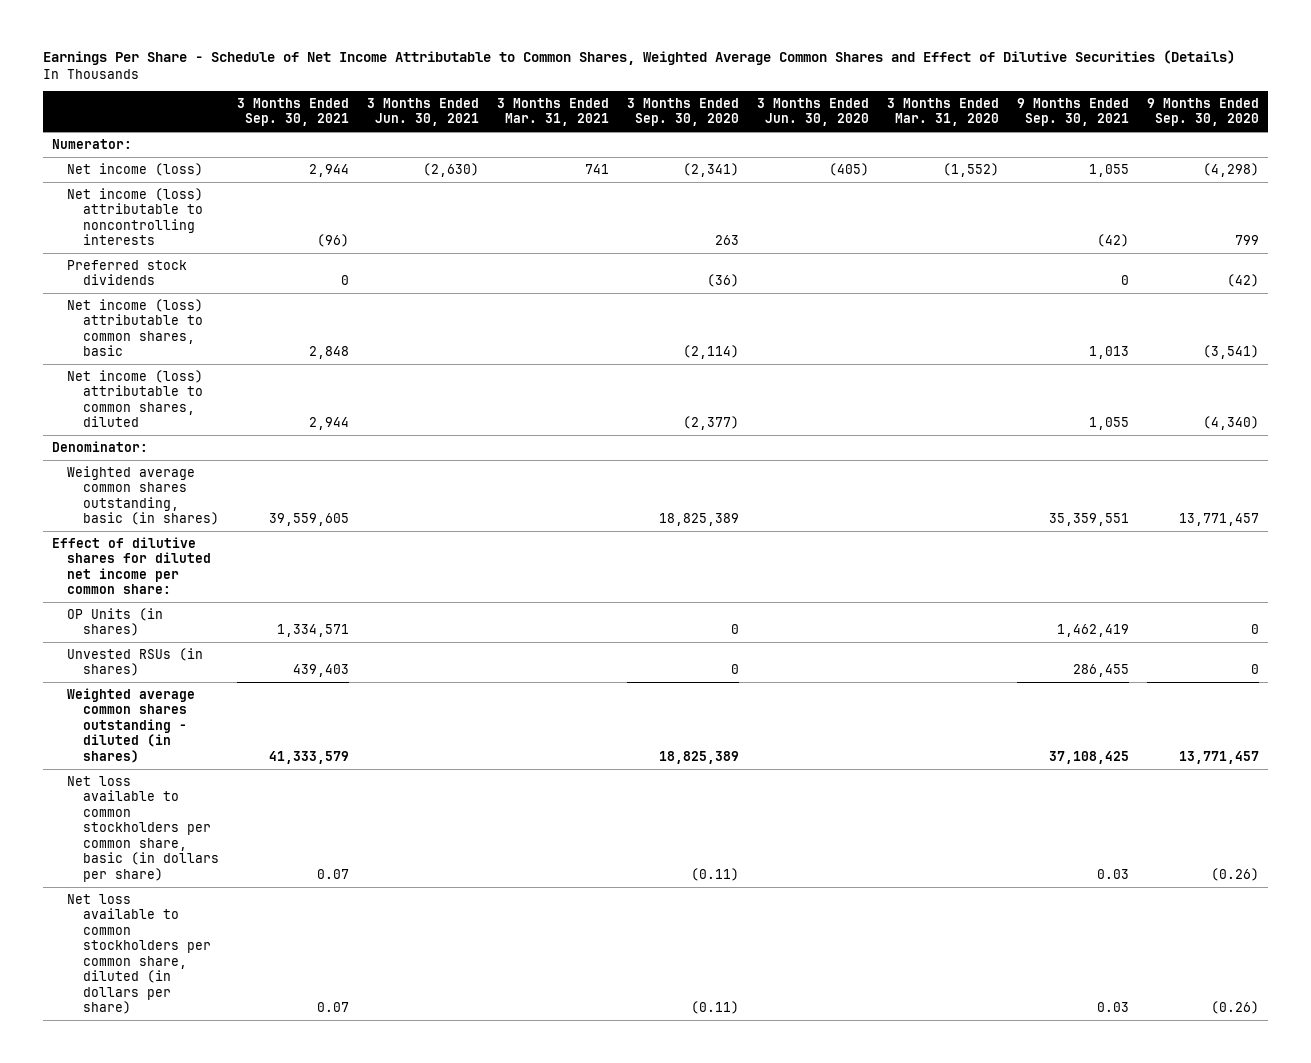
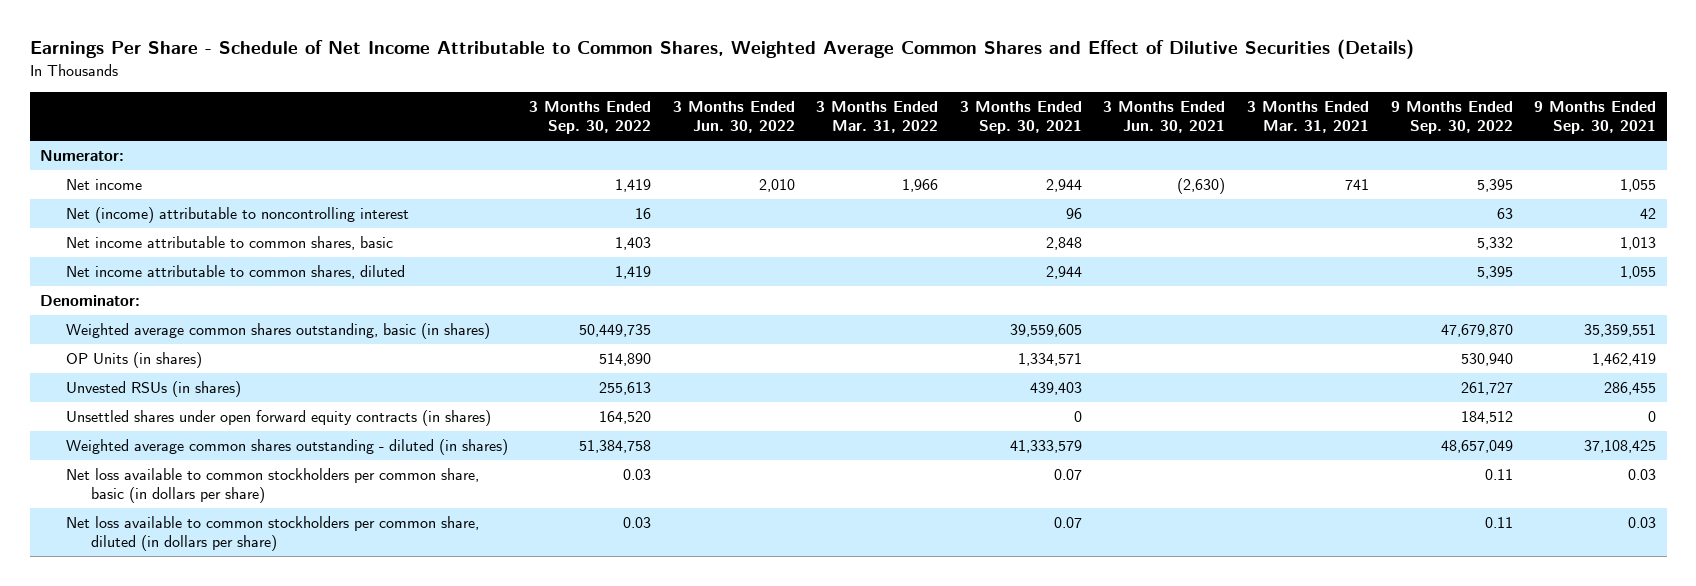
[626,97,739,127] 3 Months Ended Sep. 30, 2020 -> none
[756,97,869,127] 3 Months Ended Jun. 30, 2020 -> none
[886,97,999,127] 3 Months Ended Mar. 31, 2020 -> none
[1146,97,1259,127] 9 Months Ended Sep. 30, 2020 -> none
none -> [529,101,652,135] 3 Months Ended Sep. 30, 2022
none -> [672,101,795,134] 3 Months Ended Jun. 30, 2022
none -> [816,101,939,134] 3 Months Ended Mar. 31, 2022
none -> [1390,101,1513,135] 9 Months Ended Sep. 30, 2022
[67,259,188,286] Preferred stock dividends -> none
[67,162,204,176] Net income (loss) -> [65,179,142,191] Net income
[67,187,204,246] Net income (loss) attributable to noncontrolling interests -> [65,207,409,224] Net (income) attributable to noncontrolling interest
[317,234,350,248] (96) -> [1065,208,1082,220] 96
[1096,234,1129,248] (42) -> [1640,208,1657,220] 42
[67,298,204,357] Net income (loss) attributable to common shares, basic -> [65,236,393,251] Net income attributable to common shares, basic
[67,369,204,428] Net income (loss) attributable to common shares, diluted -> [65,265,405,280] Net income attributable to common shares, diluted
[51,536,212,595] Effect of dilutive shares for diluted net income per common share: -> none
none -> [65,410,491,427] Unsettled shares under open forward equity contracts (in shares)

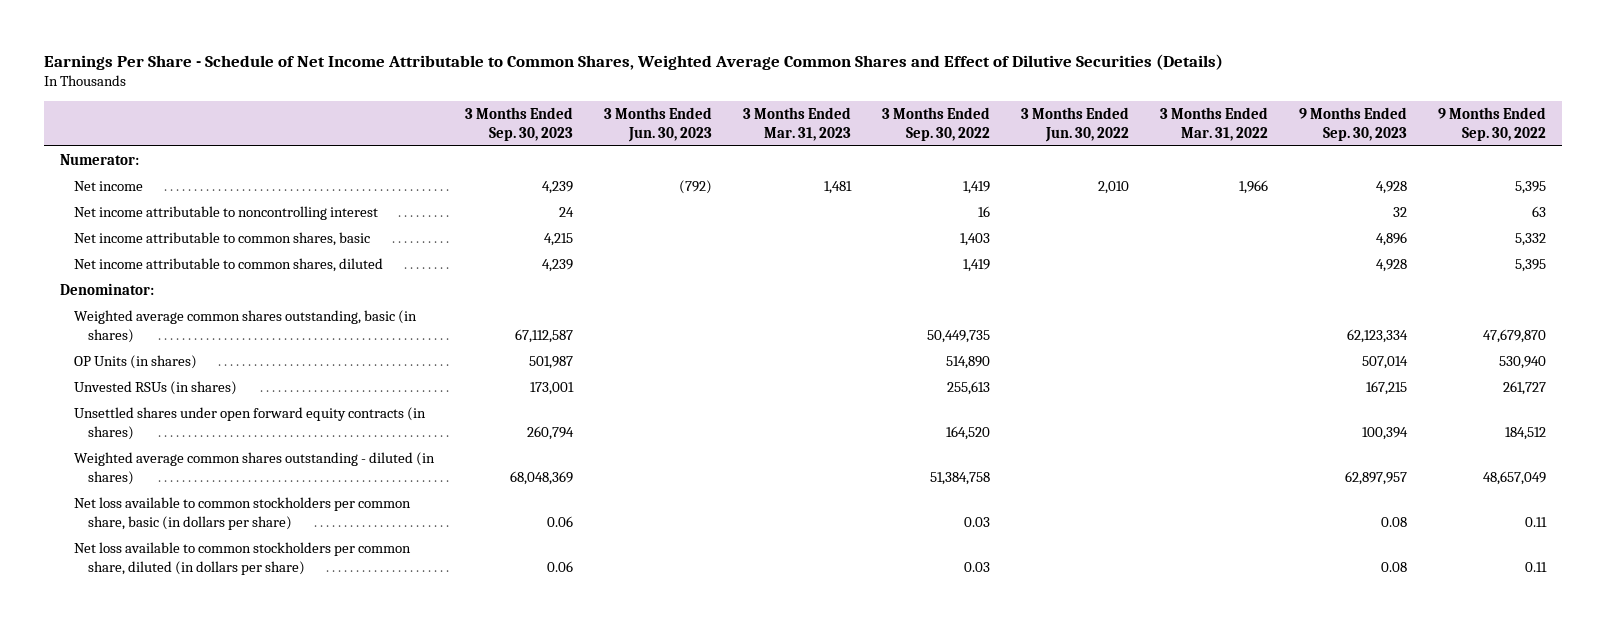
[959,101,1082,135] 3 Months Ended Sep. 30, 2021 -> none
[1103,101,1226,134] 3 Months Ended Jun. 30, 2021 -> none
[1247,101,1370,134] 3 Months Ended Mar. 31, 2021 -> none
[1534,101,1657,135] 9 Months Ended Sep. 30, 2021 -> none
none -> [464,106,573,141] 3 Months Ended Sep. 30, 2023
none -> [603,106,712,142] 3 Months Ended Jun. 30, 2023
none -> [742,106,851,141] 3 Months Ended Mar. 31, 2023
none -> [1299,106,1408,141] 9 Months Ended Sep. 30, 2023
[65,207,409,224] Net (income) attributable to noncontrolling interest -> [73,205,378,220] Net income attributable to noncontrolling interest

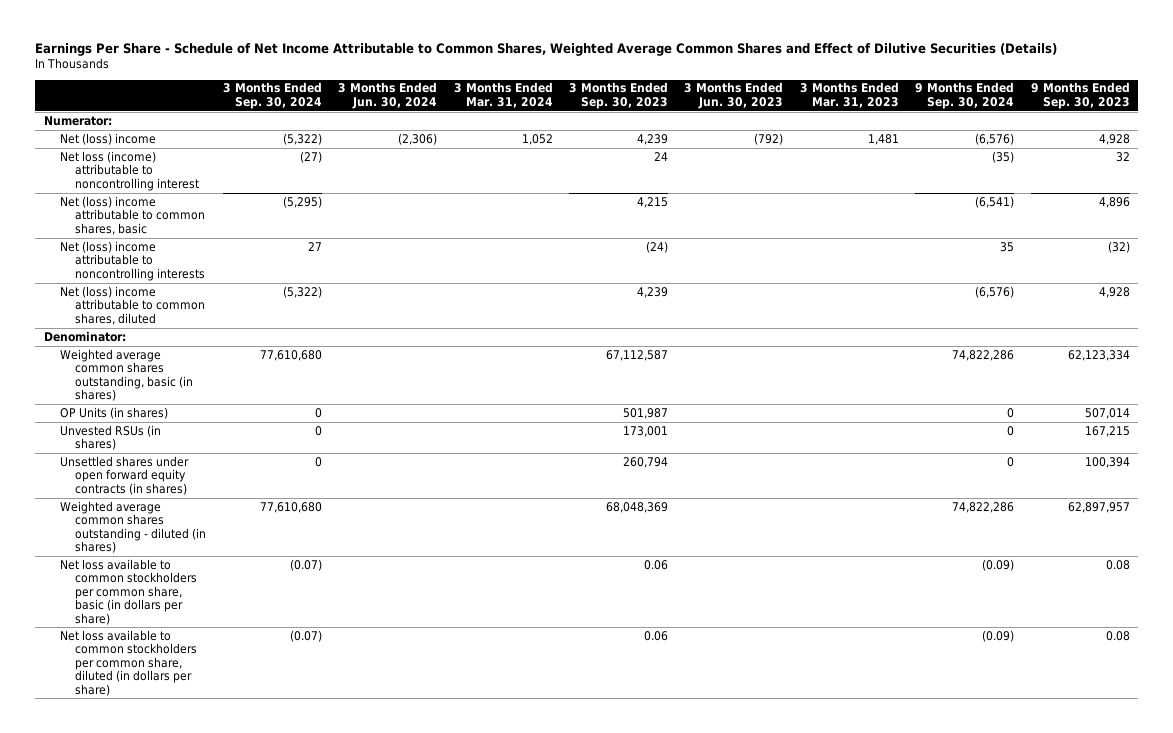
[882,106,991,141] 3 Months Ended Sep. 30, 2022 -> none
[1021,106,1130,142] 3 Months Ended Jun. 30, 2022 -> none
[1160,106,1269,141] 3 Months Ended Mar. 31, 2022 -> none
[1438,106,1547,141] 9 Months Ended Sep. 30, 2022 -> none
none -> [222,82,322,109] 3 Months Ended Sep. 30, 2024
none -> [338,82,438,109] 3 Months Ended Jun. 30, 2024
none -> [453,82,553,108] 3 Months Ended Mar. 31, 2024
none -> [915,82,1015,109] 9 Months Ended Sep. 30, 2024
[73,180,143,191] Net income -> [59,132,156,145] Net (loss) income
[73,205,378,220] Net income attributable to noncontrolling interest -> [59,150,200,191] Net loss (income) attributable to noncontrolling interest
[73,231,370,246] Net income attributable to common shares, basic -> [59,195,206,235] Net (loss) income attributable to common shares, basic
none -> [59,240,206,281] Net (loss) income attributable to noncontrolling interests
[73,257,383,272] Net income attributable to common shares, diluted -> [59,285,206,325] Net (loss) income attributable to common shares, diluted

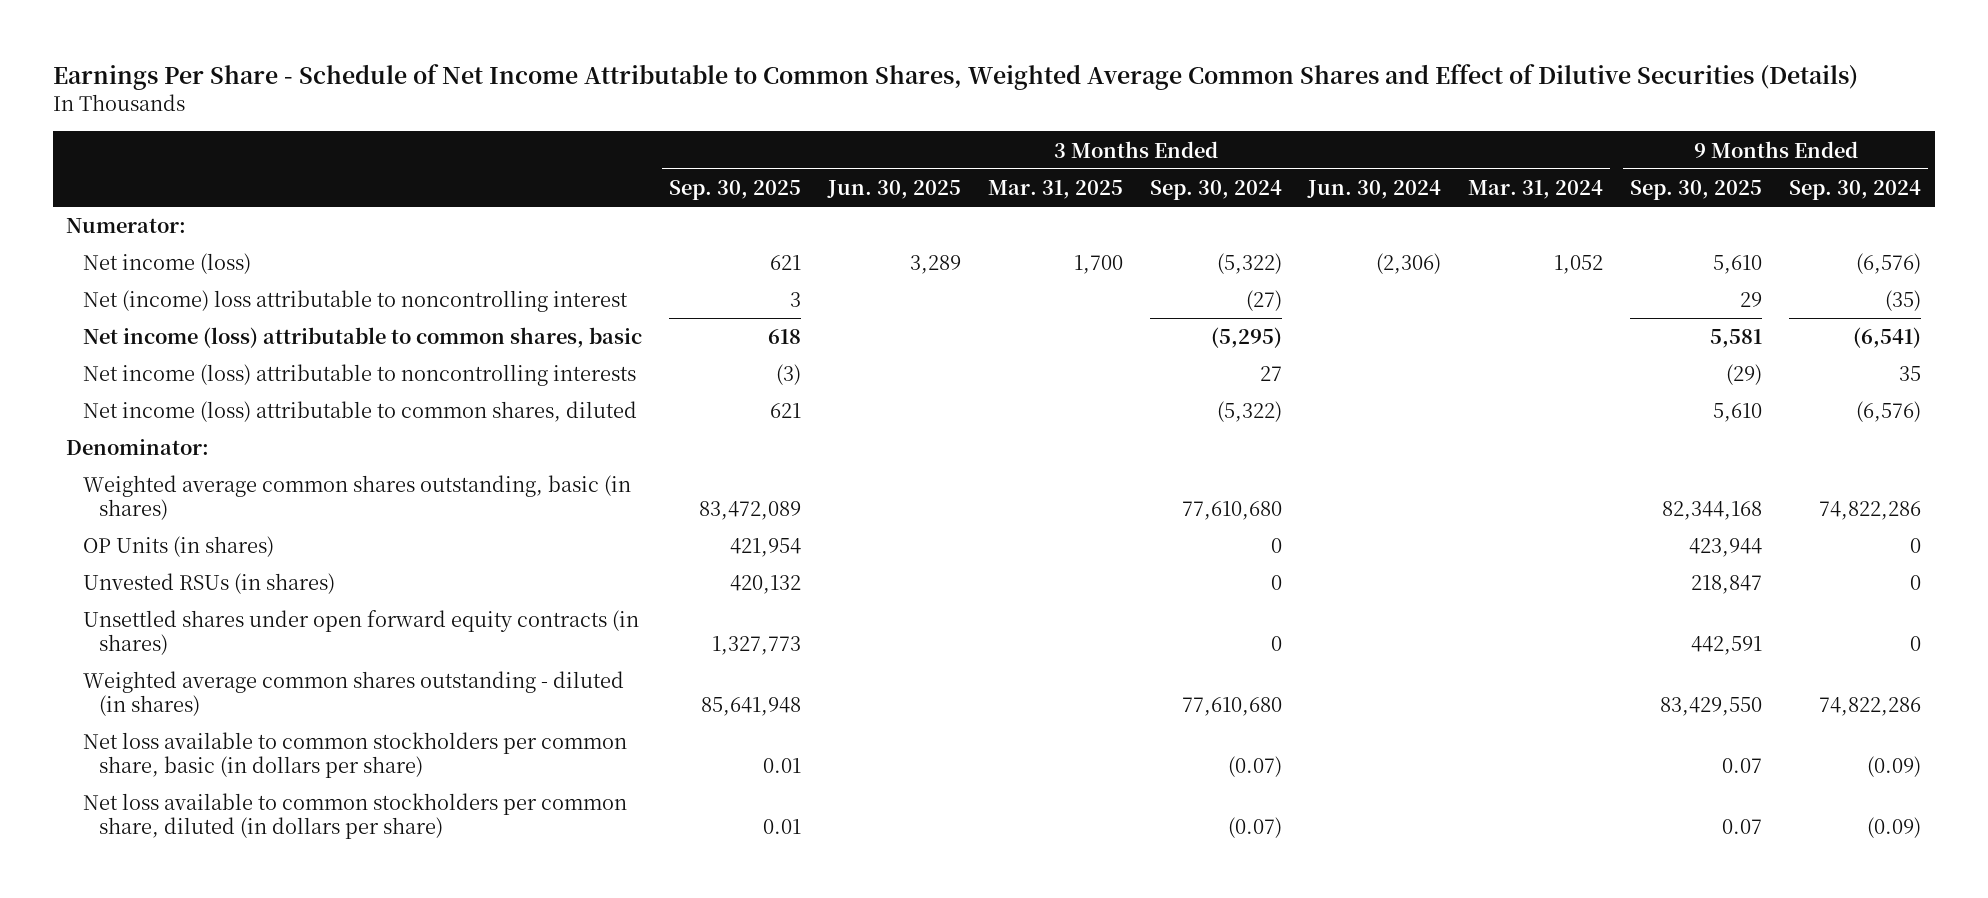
[568,82,668,109] 3 Months Ended Sep. 30, 2023 -> none
[684,82,784,109] 3 Months Ended Jun. 30, 2023 -> none
[799,82,899,108] 3 Months Ended Mar. 31, 2023 -> none
[1030,82,1130,109] 9 Months Ended Sep. 30, 2023 -> none
none -> [668,179,801,200] Sep. 30, 2025
none -> [826,179,961,199] Jun. 30, 2025
none -> [987,179,1123,199] Mar. 31, 2025
none -> [1630,179,1763,200] Sep. 30, 2025
[59,132,156,145] Net (loss) income -> [82,253,251,275] Net income (loss)
[59,150,200,191] Net loss (income) attributable to noncontrolling interest -> [82,290,628,313] Net (income) loss attributable to noncontrolling interest
[59,195,206,235] Net (loss) income attributable to common shares, basic -> [82,327,642,349] Net income (loss) attributable to common shares, basic
[59,240,206,281] Net (loss) income attributable to noncontrolling interests -> [82,364,636,387] Net income (loss) attributable to noncontrolling interests
[59,285,206,325] Net (loss) income attributable to common shares, diluted -> [82,401,637,423] Net income (loss) attributable to common shares, diluted

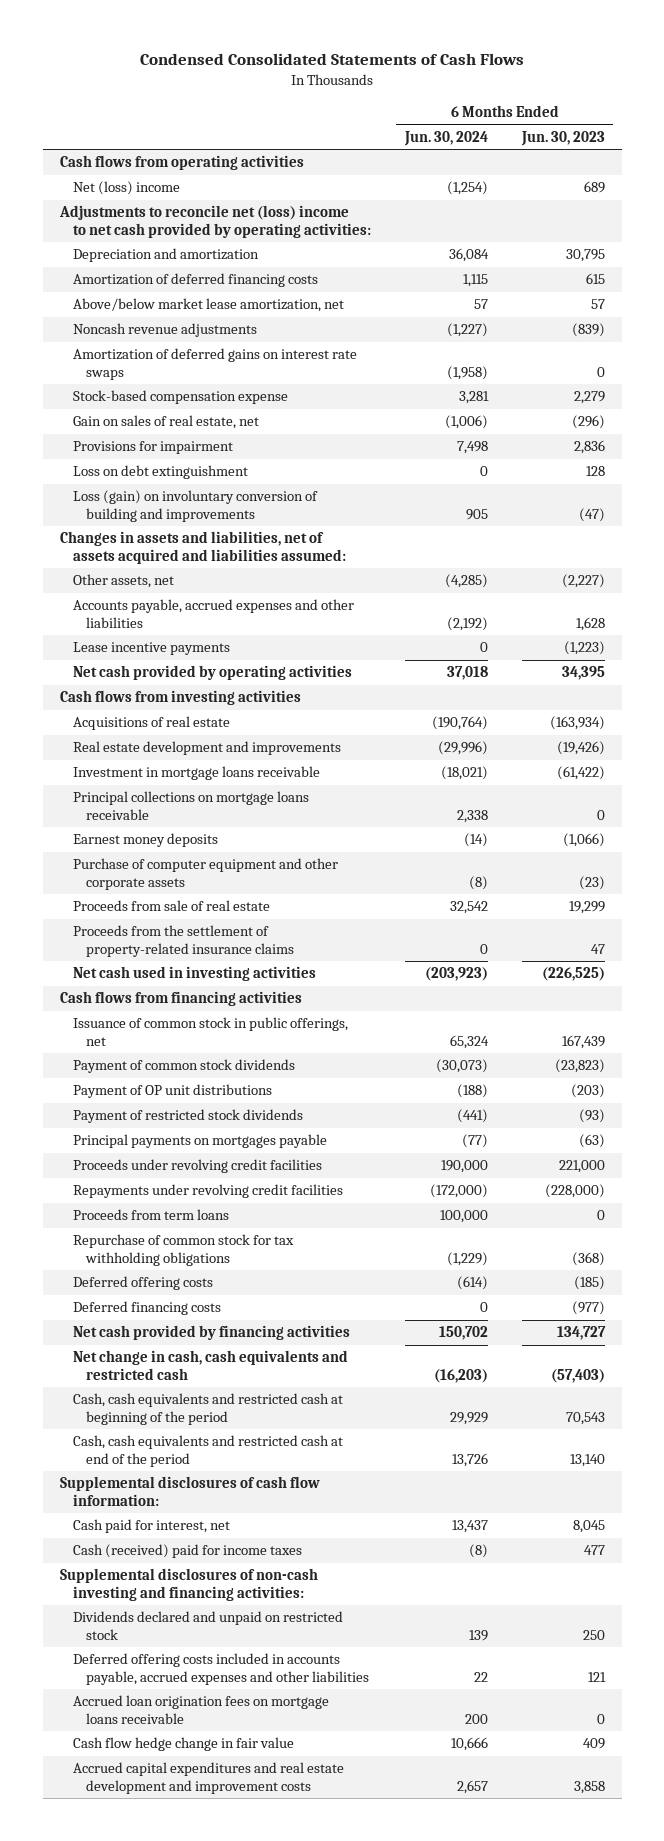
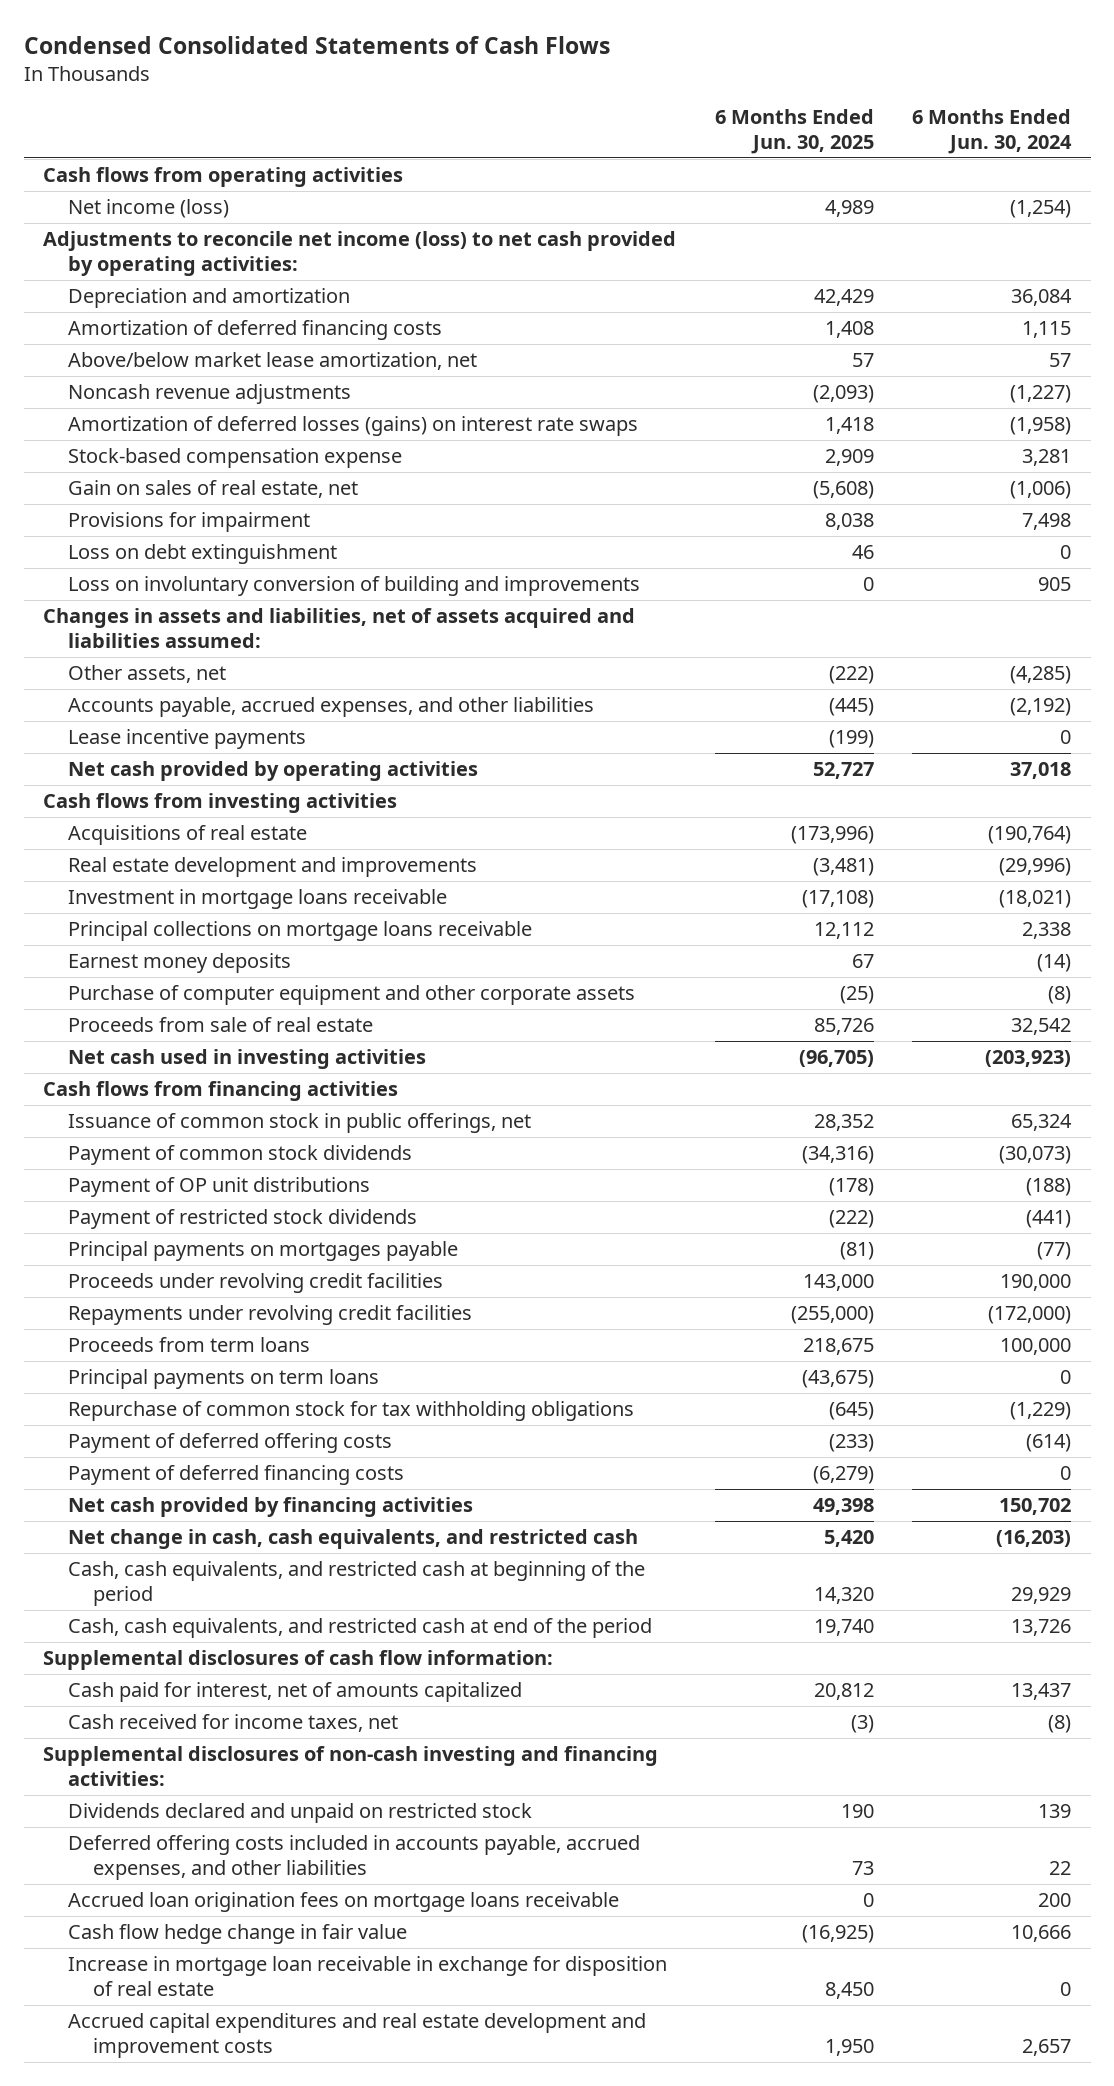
[520,130,605,146] Jun. 30, 2023 -> none
none -> [714,108,874,155] 6 Months Ended Jun. 30, 2025
[72,181,180,196] Net (loss) income -> [67,199,229,219] Net income (loss)
[58,205,371,238] Adjustments to reconcile net (loss) income to net cash provided by operating activities: -> [43,231,677,277] Adjustments to reconcile net income (loss) to net cash provided by operating activities:
[72,348,357,380] Amortization of deferred gains on interest rate swaps -> [67,416,638,437] Amortization of deferred losses (gains) on interest rate swaps
[72,490,318,522] Loss (gain) on involuntary conversion of building and improvements -> [67,576,640,597] Loss on involuntary conversion of building and improvements
[72,599,354,628] Accounts payable, accrued expenses and other liabilities -> [67,697,594,718] Accounts payable, accrued expenses, and other liabilities
[72,925,294,957] Proceeds from the settlement of property-related insurance claims -> none
none -> [67,1369,379,1390] Principal payments on term loans
[72,1276,213,1291] Deferred offering costs -> [67,1433,392,1454] Payment of deferred offering costs
[72,1301,221,1316] Deferred financing costs -> [67,1465,404,1486] Payment of deferred financing costs
[72,1350,348,1380] Net change in cash, cash equivalents and restricted cash -> [67,1529,638,1550] Net change in cash, cash equivalents, and restricted cash
[72,1393,343,1425] Cash, cash equivalents and restricted cash at beginning of the period -> [67,1561,645,1607] Cash, cash equivalents, and restricted cash at beginning of the period
[72,1435,343,1467] Cash, cash equivalents and restricted cash at end of the period -> [67,1618,652,1639] Cash, cash equivalents, and restricted cash at end of the period
[72,1519,230,1534] Cash paid for interest, net -> [67,1682,522,1703] Cash paid for interest, net of amounts capitalized
[72,1544,302,1559] Cash (received) paid for income taxes -> [67,1714,398,1733] Cash received for income taxes, net
[72,1653,369,1685] Deferred offering costs included in accounts payable, accrued expenses and other liabilities -> [67,1835,640,1881] Deferred offering costs included in accounts payable, accrued expenses, and other liabilities
none -> [67,1956,667,1997] Increase in mortgage loan receivable in exchange for disposition of real estate

